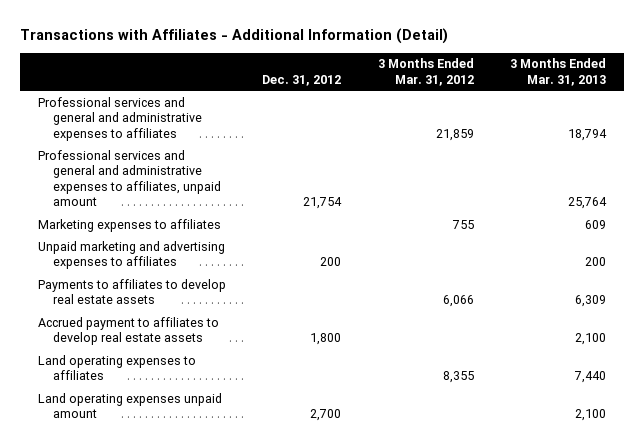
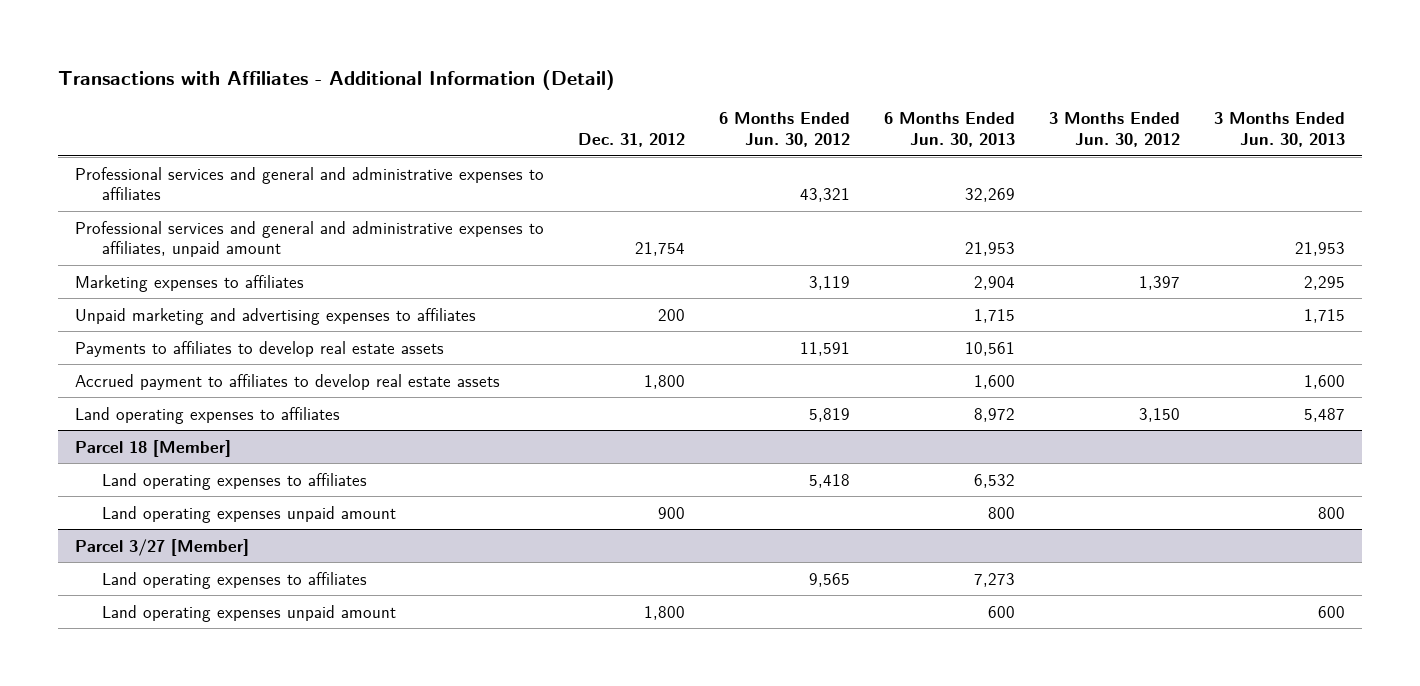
[377,58,474,86] 3 Months Ended Mar. 31, 2012 -> none
[509,58,606,86] 3 Months Ended Mar. 31, 2013 -> none
none -> [719,112,851,147] 6 Months Ended Jun. 30, 2012
none -> [883,112,1015,147] 6 Months Ended Jun. 30, 2013
none -> [1048,112,1180,147] 3 Months Ended Jun. 30, 2012
none -> [1213,112,1345,147] 3 Months Ended Jun. 30, 2013
[38,392,223,419] Land operating expenses unpaid amount -> none
none -> [75,439,232,457] Parcel 18 [Member]
none -> [101,472,367,490] Land operating expenses to affiliates
none -> [101,505,396,523] Land operating expenses unpaid amount
none -> [75,538,250,556] Parcel 3/27 [Member]
none -> [101,571,367,589] Land operating expenses to affiliates
none -> [101,604,396,622] Land operating expenses unpaid amount

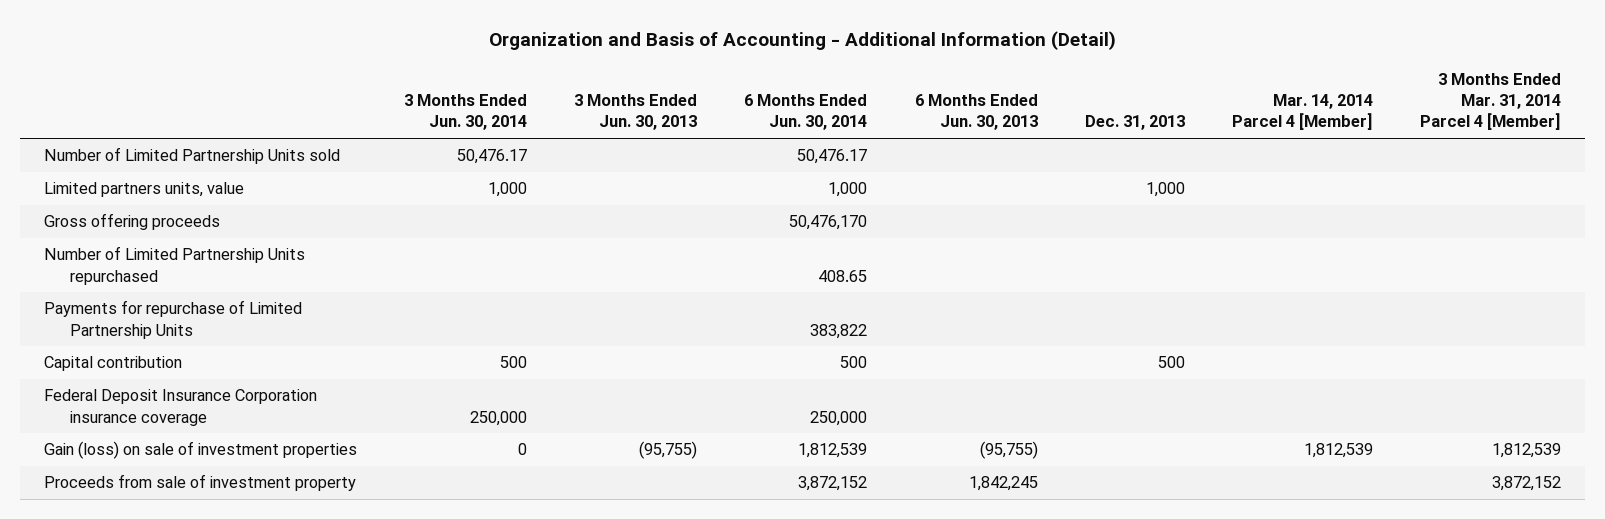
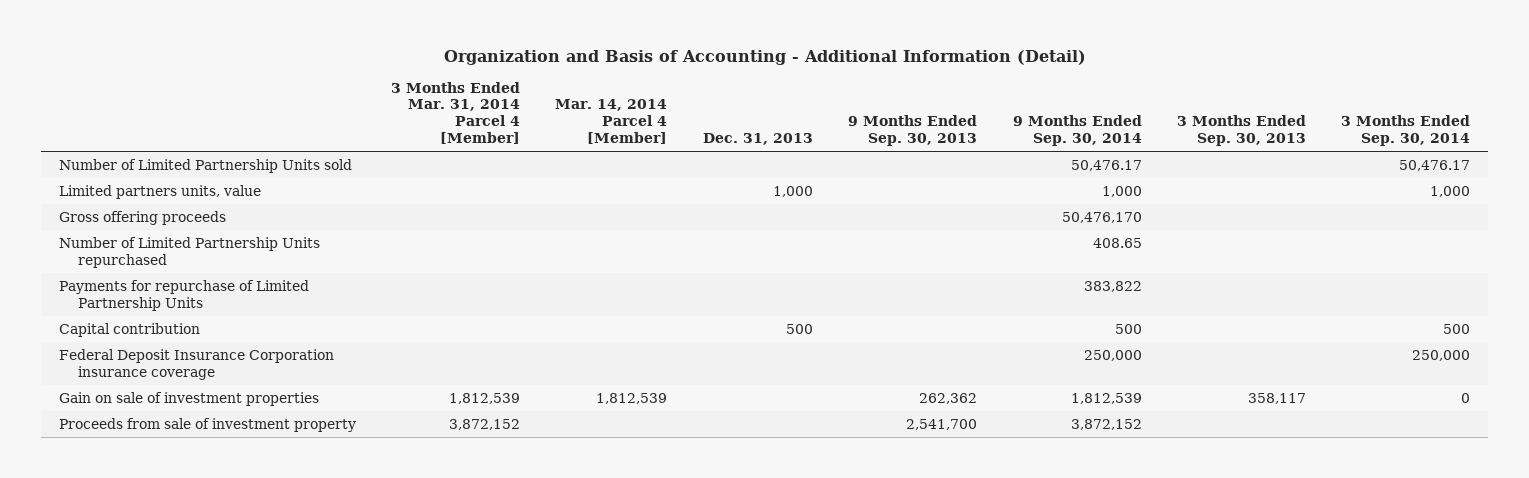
[404,94,528,131] 3 Months Ended Jun. 30, 2014 -> none
[574,94,698,131] 3 Months Ended Jun. 30, 2013 -> none
[744,94,868,131] 6 Months Ended Jun. 30, 2014 -> none
[914,94,1038,131] 6 Months Ended Jun. 30, 2013 -> none
none -> [848,115,978,146] 9 Months Ended Sep. 30, 2013
none -> [1012,115,1142,146] 9 Months Ended Sep. 30, 2014
none -> [1177,115,1307,146] 3 Months Ended Sep. 30, 2013
none -> [1341,115,1471,146] 3 Months Ended Sep. 30, 2014
[43,441,357,460] Gain (loss) on sale of investment properties -> [58,391,319,406] Gain on sale of investment properties

